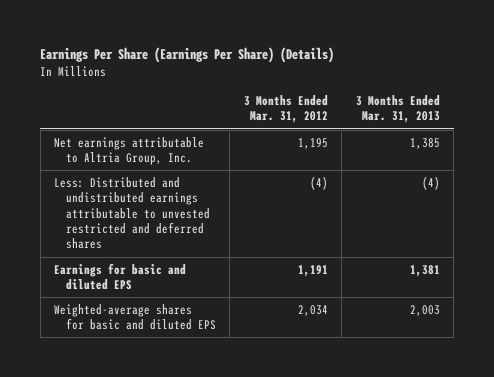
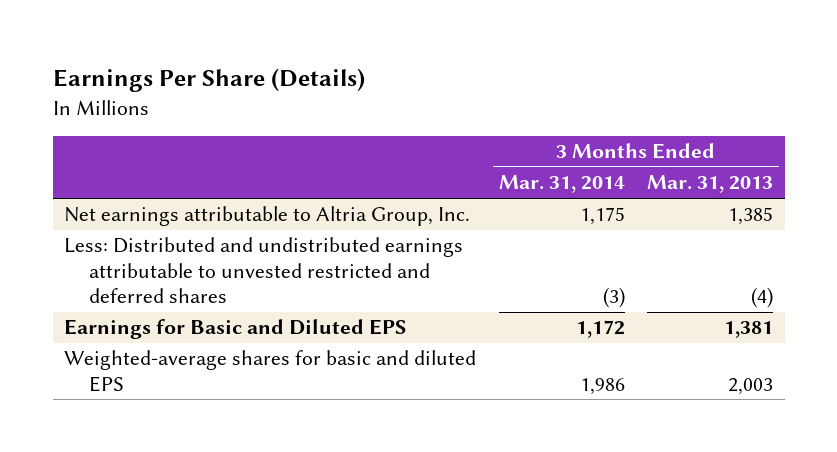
[40,47,335,64] Earnings Per Share (Earnings Per Share) (Details) -> [52,67,365,92] Earnings Per Share (Details)
[243,94,328,124] 3 Months Ended Mar. 31, 2012 -> none
none -> [498,175,625,194] Mar. 31, 2014
[54,262,187,291] Earnings for basic and diluted EPS -> [63,319,407,340] Earnings for Basic and Diluted EPS

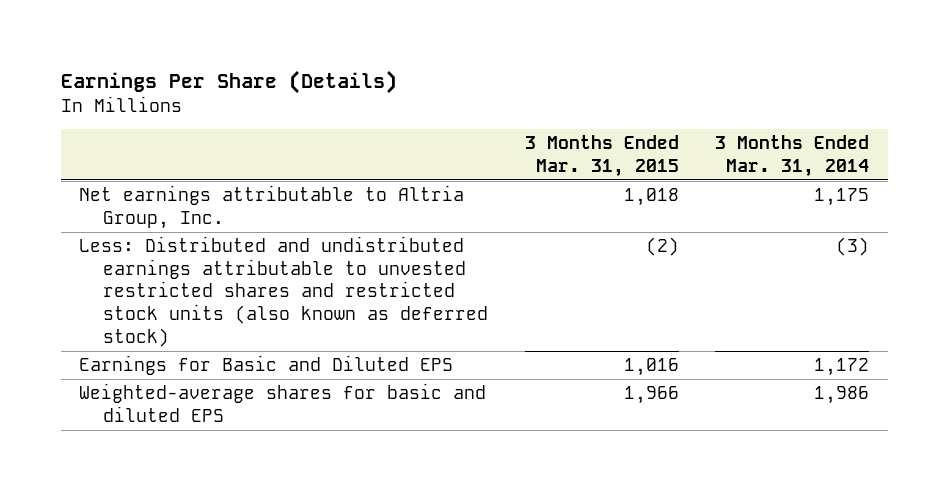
[647,175,774,194] Mar. 31, 2013 -> none
none -> [524,135,679,177] 3 Months Ended Mar. 31, 2015
[63,237,463,304] Less: Distributed and undistributed earnings attributable to unvested restricted and deferred shares -> [79,236,488,347] Less: Distributed and undistributed earnings attributable to unvested restricted shares and restricted stock units (also known as deferred stock)

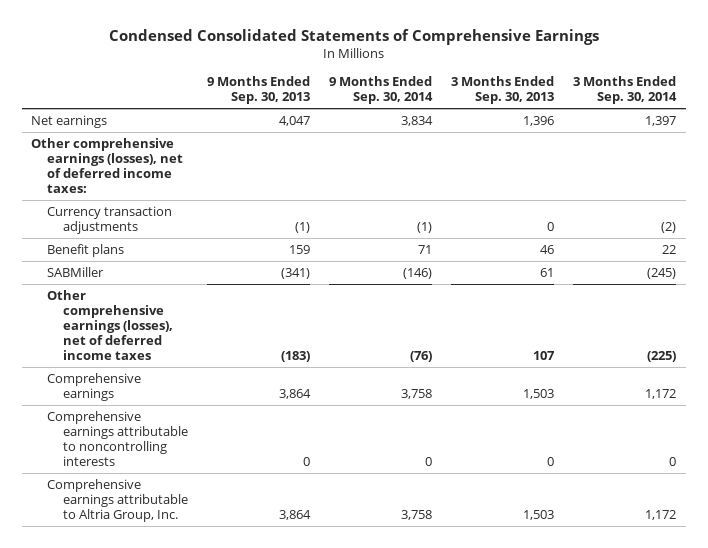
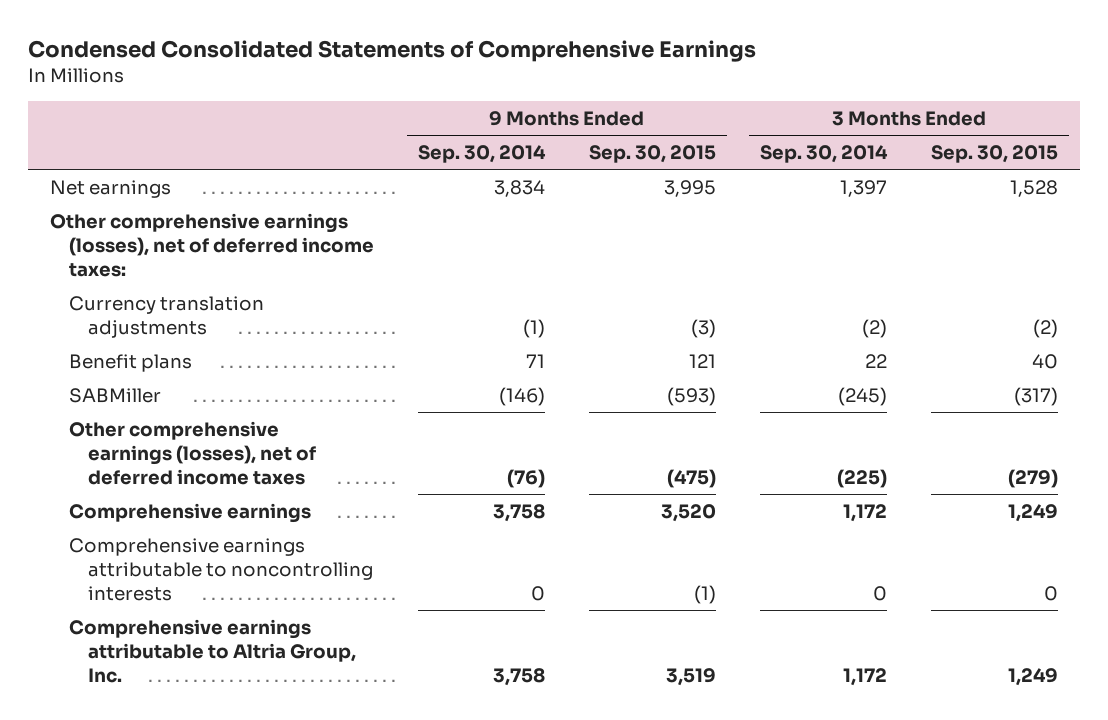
[207,76,311,105] 9 Months Ended Sep. 30, 2013 -> none
[451,76,555,105] 3 Months Ended Sep. 30, 2013 -> none
none -> [589,145,717,164] Sep. 30, 2015
none -> [931,145,1059,164] Sep. 30, 2015
[47,205,173,234] Currency transaction adjustments -> [69,295,265,338] Currency translation adjustments

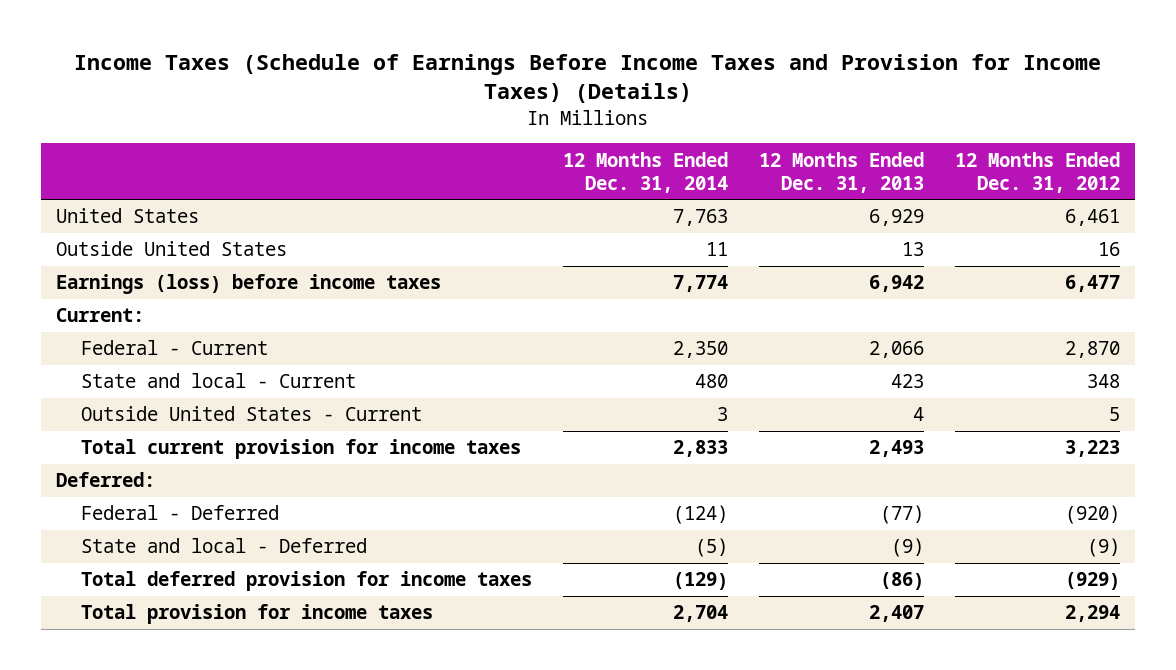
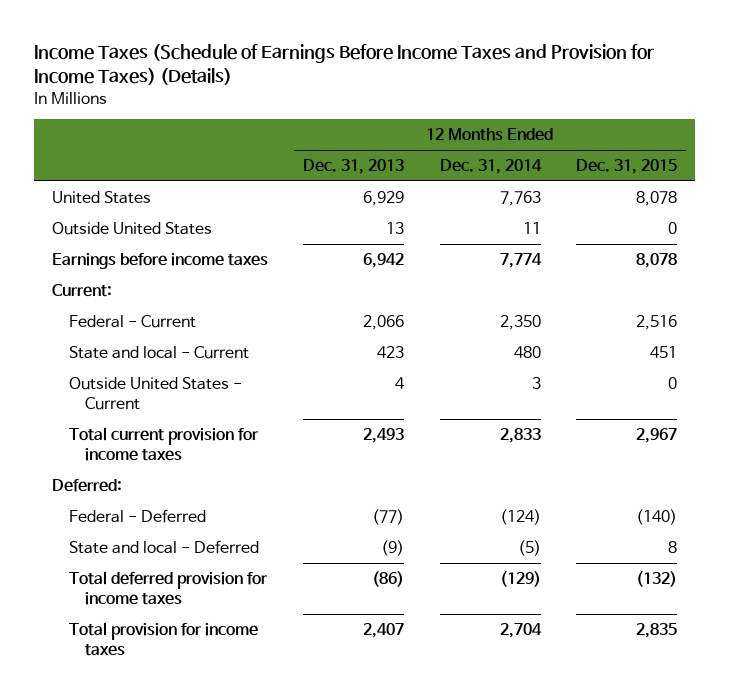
[954,151,1120,193] 12 Months Ended Dec. 31, 2012 -> none
none -> [576,159,678,175] Dec. 31, 2015
[56,274,442,295] Earnings (loss) before income taxes -> [51,253,268,270] Earnings before income taxes

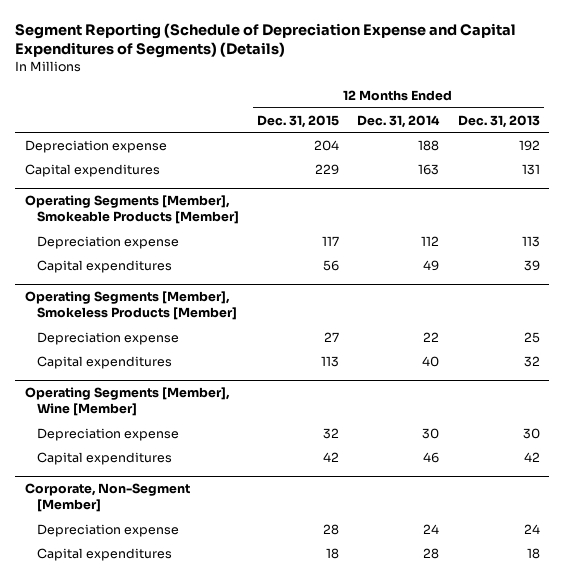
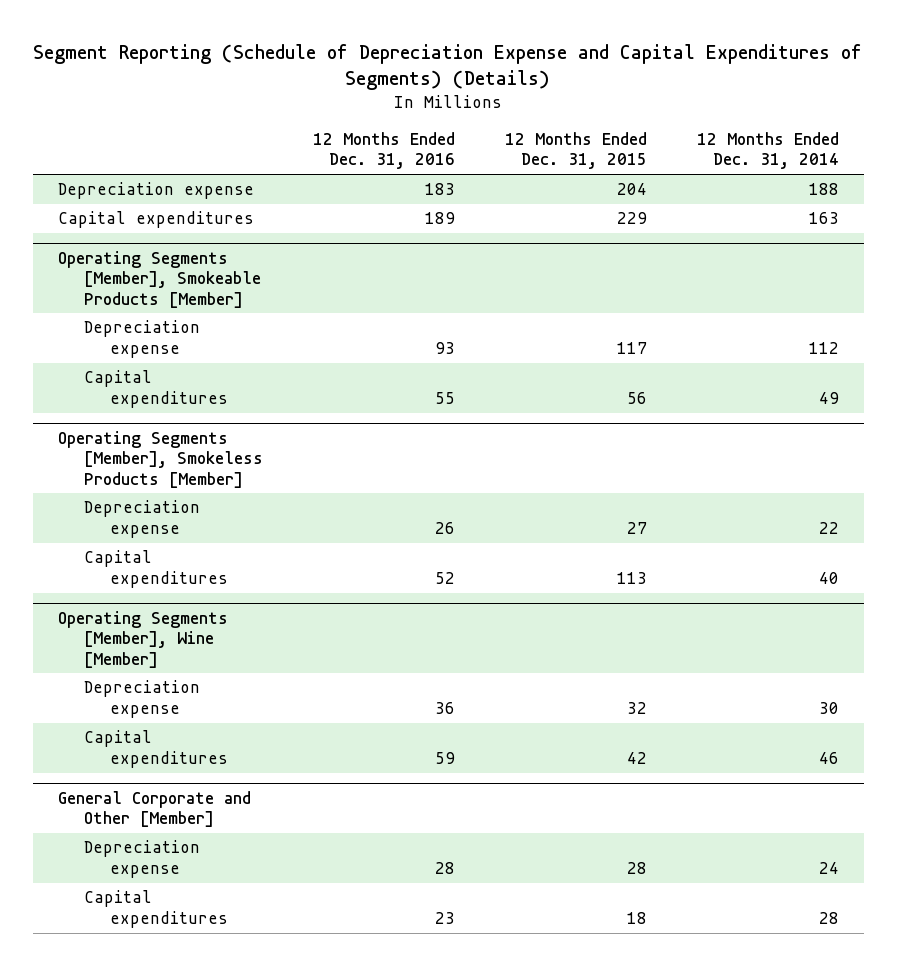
[457,114,540,128] Dec. 31, 2013 -> none
none -> [312,131,455,170] 12 Months Ended Dec. 31, 2016
[24,483,190,513] Corporate, Non-Segment [Member] -> [57,790,251,828] General Corporate and Other [Member]

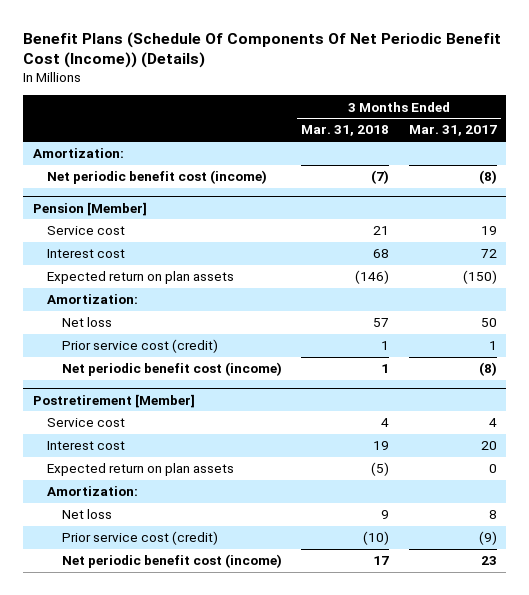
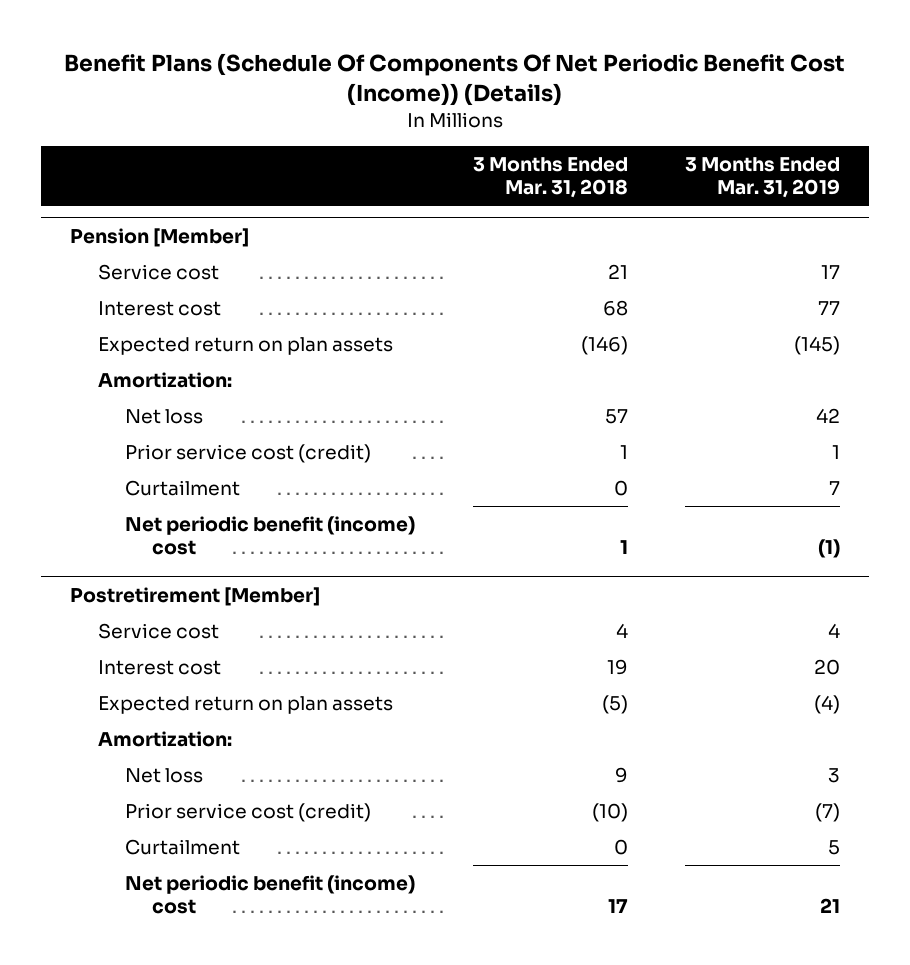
[408,125,497,137] Mar. 31, 2017 -> none
none -> [685,157,841,199] 3 Months Ended Mar. 31, 2019
[32,148,124,159] Amortization: -> none
[47,170,268,185] Net periodic benefit cost (income) -> none
none -> [125,480,241,497] Curtailment
[62,362,283,377] Net periodic benefit cost (income) -> [125,516,416,556] Net periodic benefit (income) cost
none -> [125,839,241,856] Curtailment
[62,554,283,569] Net periodic benefit cost (income) -> [125,875,416,915] Net periodic benefit (income) cost

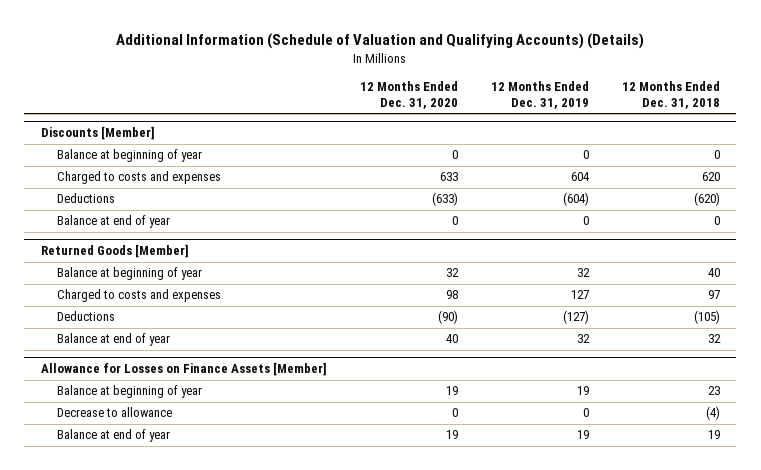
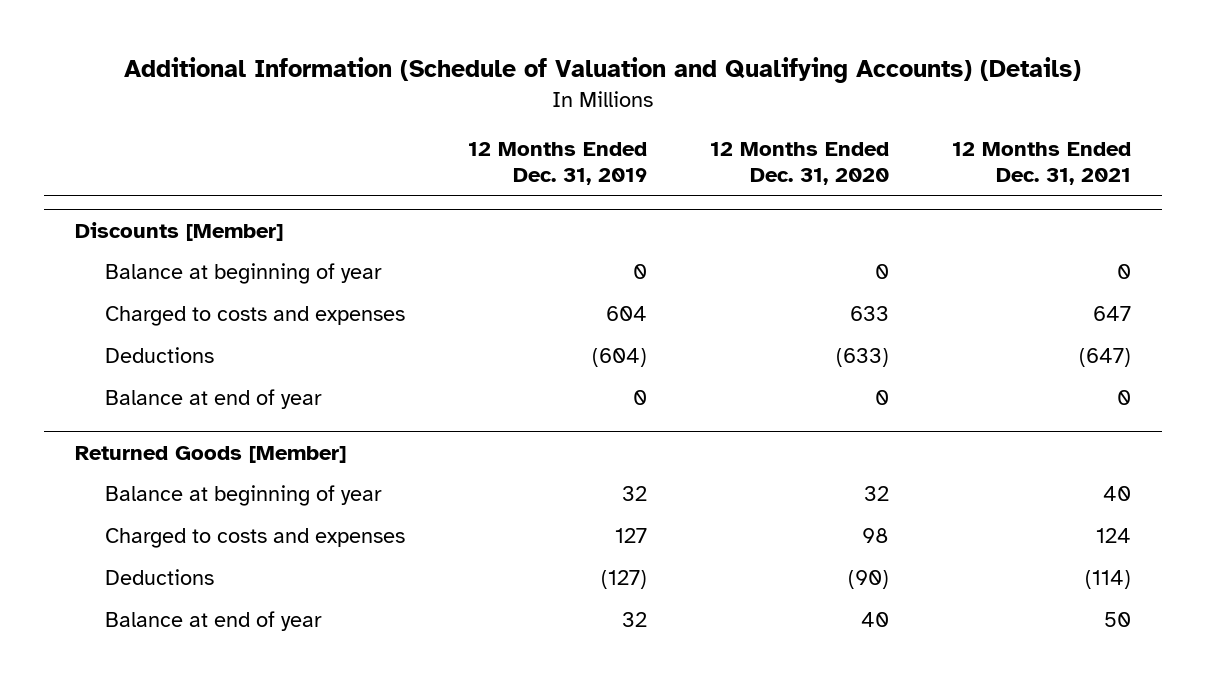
[621,81,720,110] 12 Months Ended Dec. 31, 2018 -> none
none -> [951,142,1131,186] 12 Months Ended Dec. 31, 2021
[40,362,327,377] Allowance for Losses on Finance Assets [Member] -> none
[57,385,203,399] Balance at beginning of year -> none
[57,407,173,418] Decrease to allowance -> none
[57,429,171,443] Balance at end of year -> none

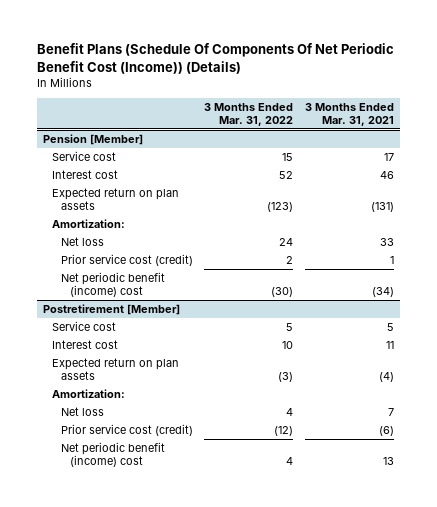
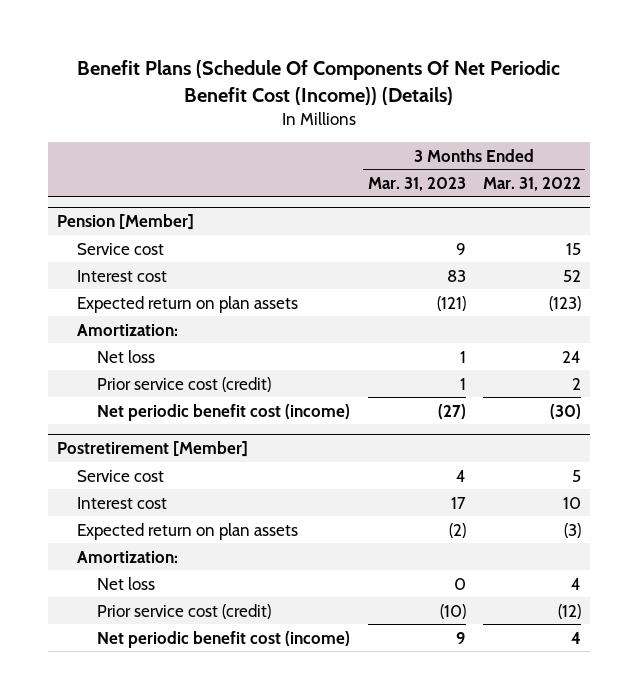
[304,103,394,127] 3 Months Ended Mar. 31, 2021 -> none
none -> [367,176,466,191] Mar. 31, 2023
[60,271,165,298] Net periodic benefit (income) cost -> [97,403,351,421] Net periodic benefit cost (income)
[60,441,165,468] Net periodic benefit (income) cost -> [97,630,351,648] Net periodic benefit cost (income)

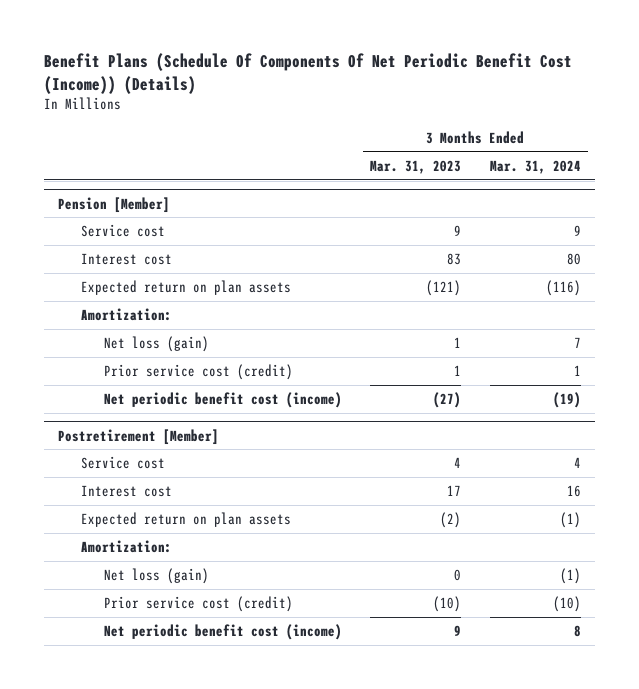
[483,176,582,191] Mar. 31, 2022 -> none
none -> [489,159,581,174] Mar. 31, 2024
[97,349,156,363] Net loss -> [103,336,209,353] Net loss (gain)
[97,576,156,590] Net loss -> [103,568,209,585] Net loss (gain)

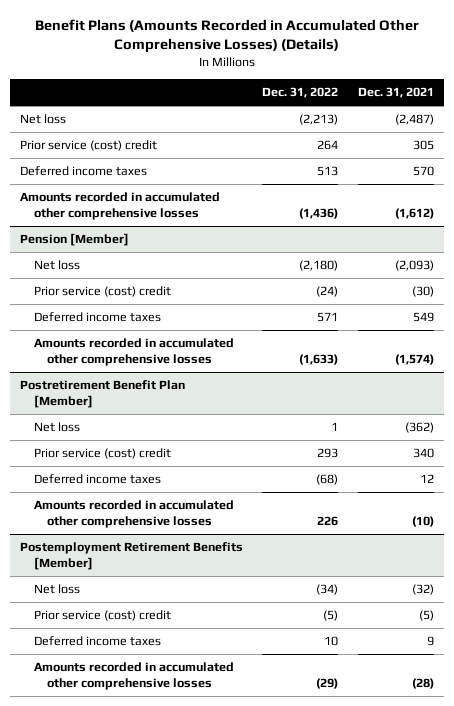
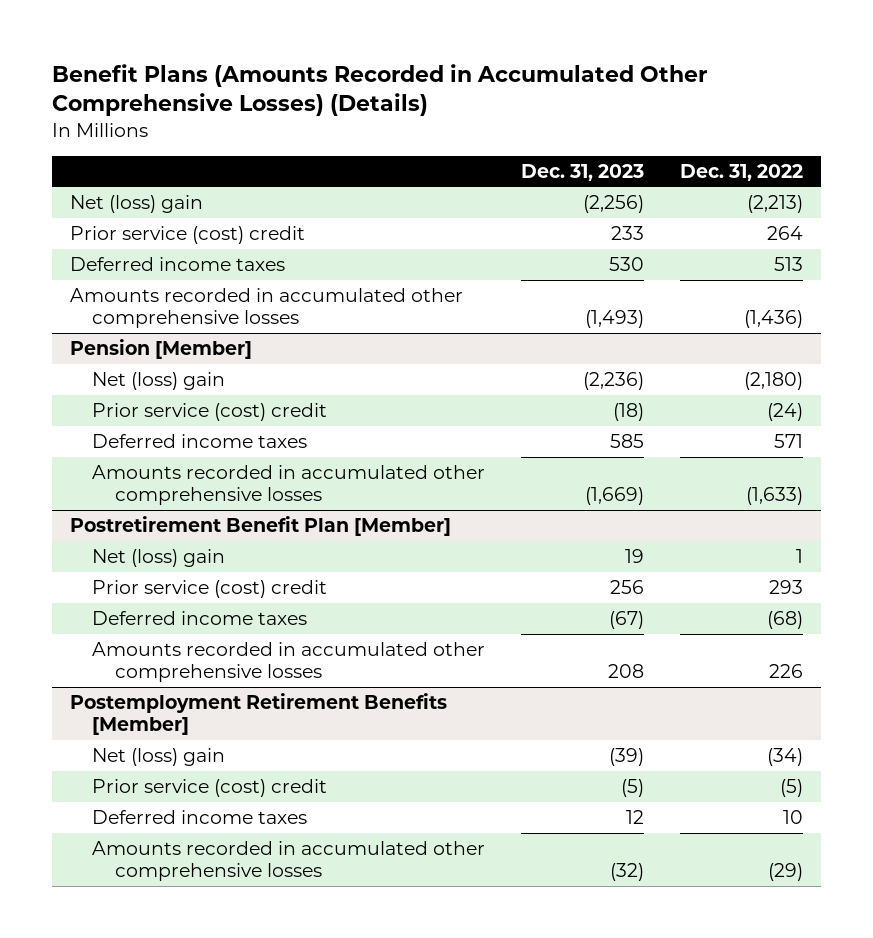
[357,87,434,99] Dec. 31, 2021 -> none
none -> [521,163,645,181] Dec. 31, 2023
[19,114,66,125] Net loss -> [70,195,204,214] Net (loss) gain
[33,260,80,271] Net loss -> [92,372,226,391] Net (loss) gain
[33,422,80,433] Net loss -> [92,549,226,568] Net (loss) gain
[33,584,80,595] Net loss -> [92,748,226,767] Net (loss) gain

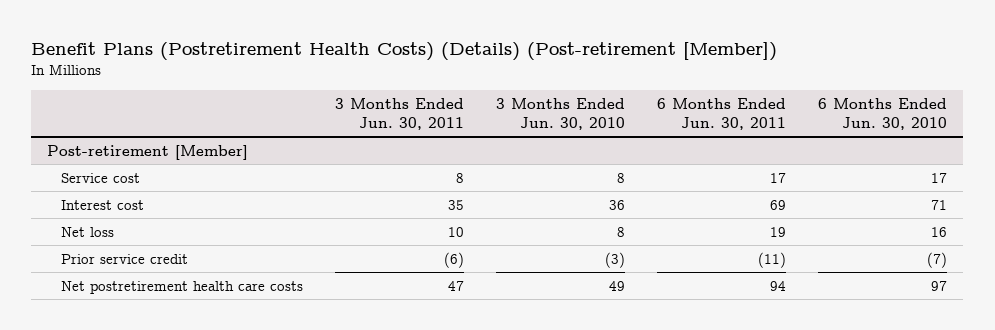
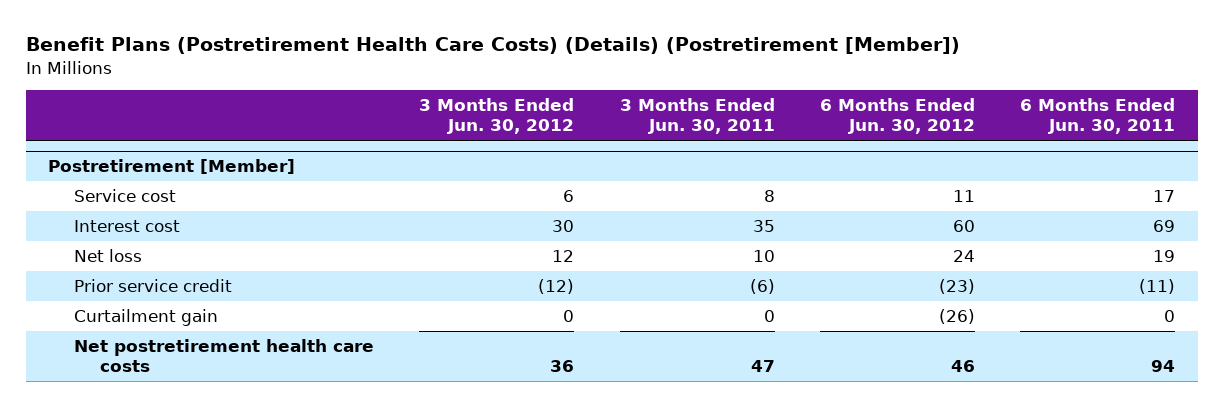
[31,41,778,61] Benefit Plans (Postretirement Health Costs) (Details) (Post-retirement [Member]) -> [25,37,960,55] Benefit Plans (Postretirement Health Care Costs) (Details) (Postretirement [Member])
[496,97,626,131] 3 Months Ended Jun. 30, 2010 -> none
[818,97,948,131] 6 Months Ended Jun. 30, 2010 -> none
none -> [419,98,575,135] 3 Months Ended Jun. 30, 2012
none -> [819,98,975,135] 6 Months Ended Jun. 30, 2012
[47,144,249,160] Post-retirement [Member] -> none
none -> [48,159,296,175] Postretirement [Member]
none -> [74,309,219,327] Curtailment gain

